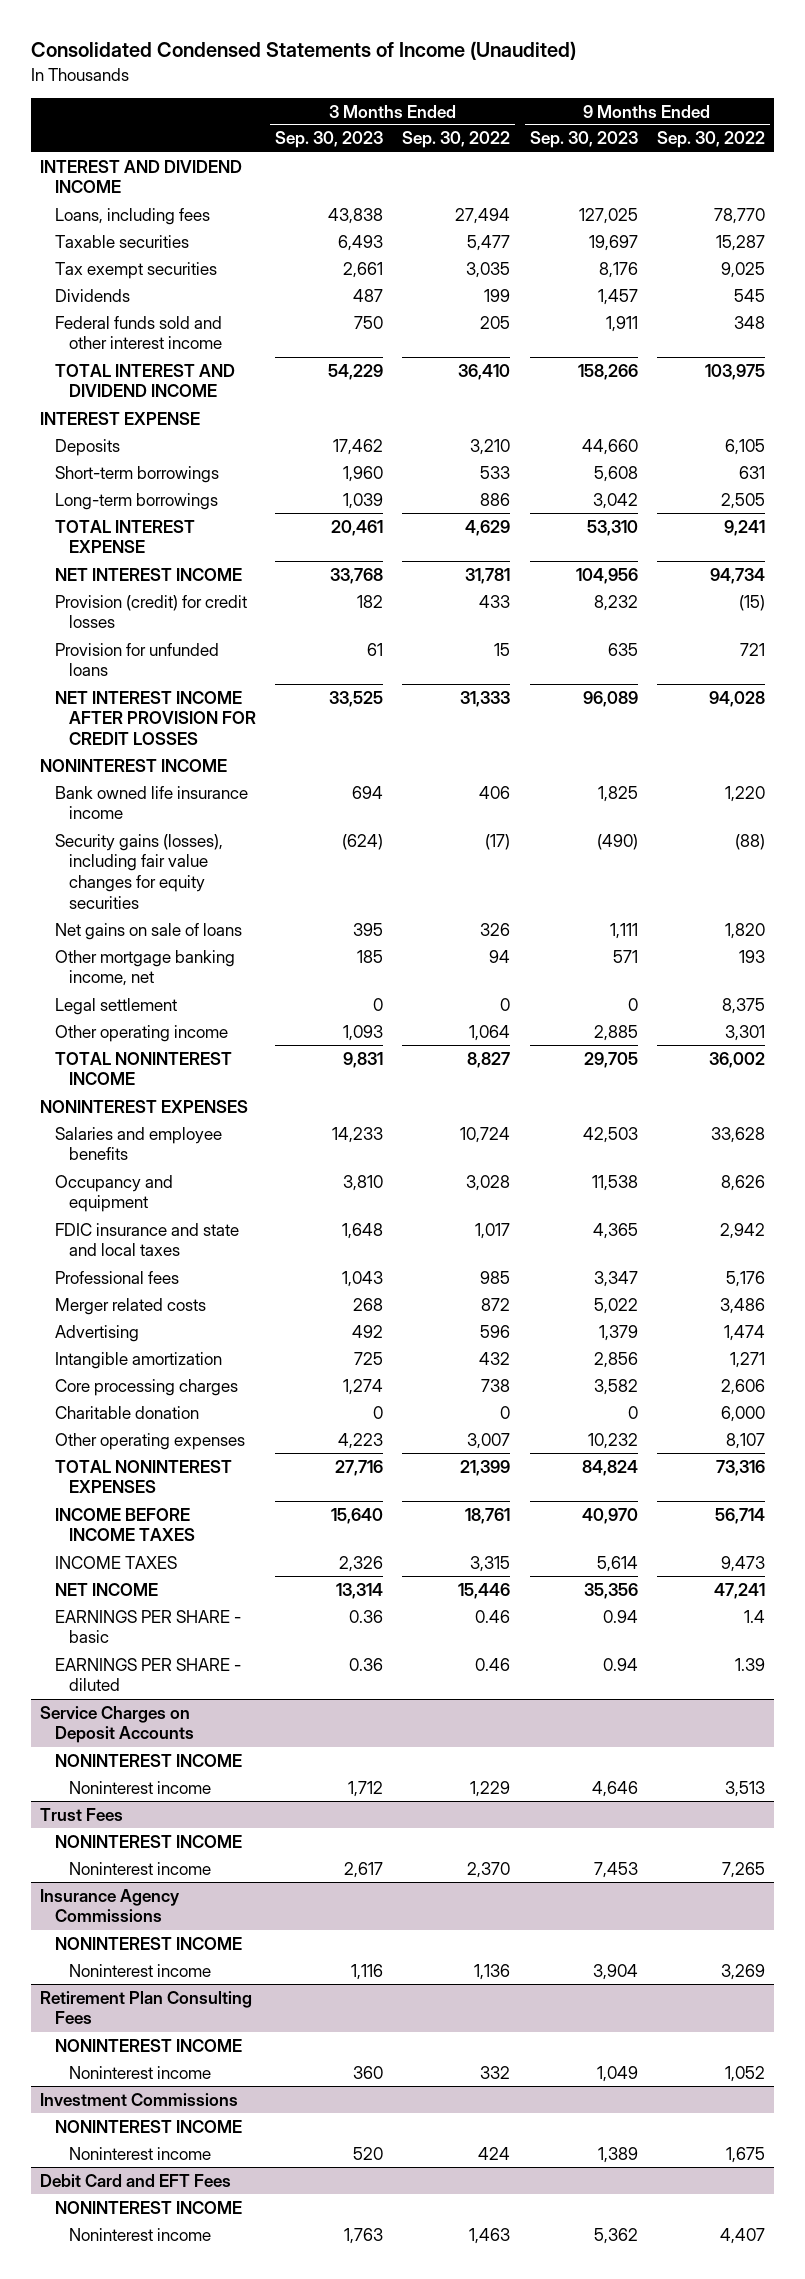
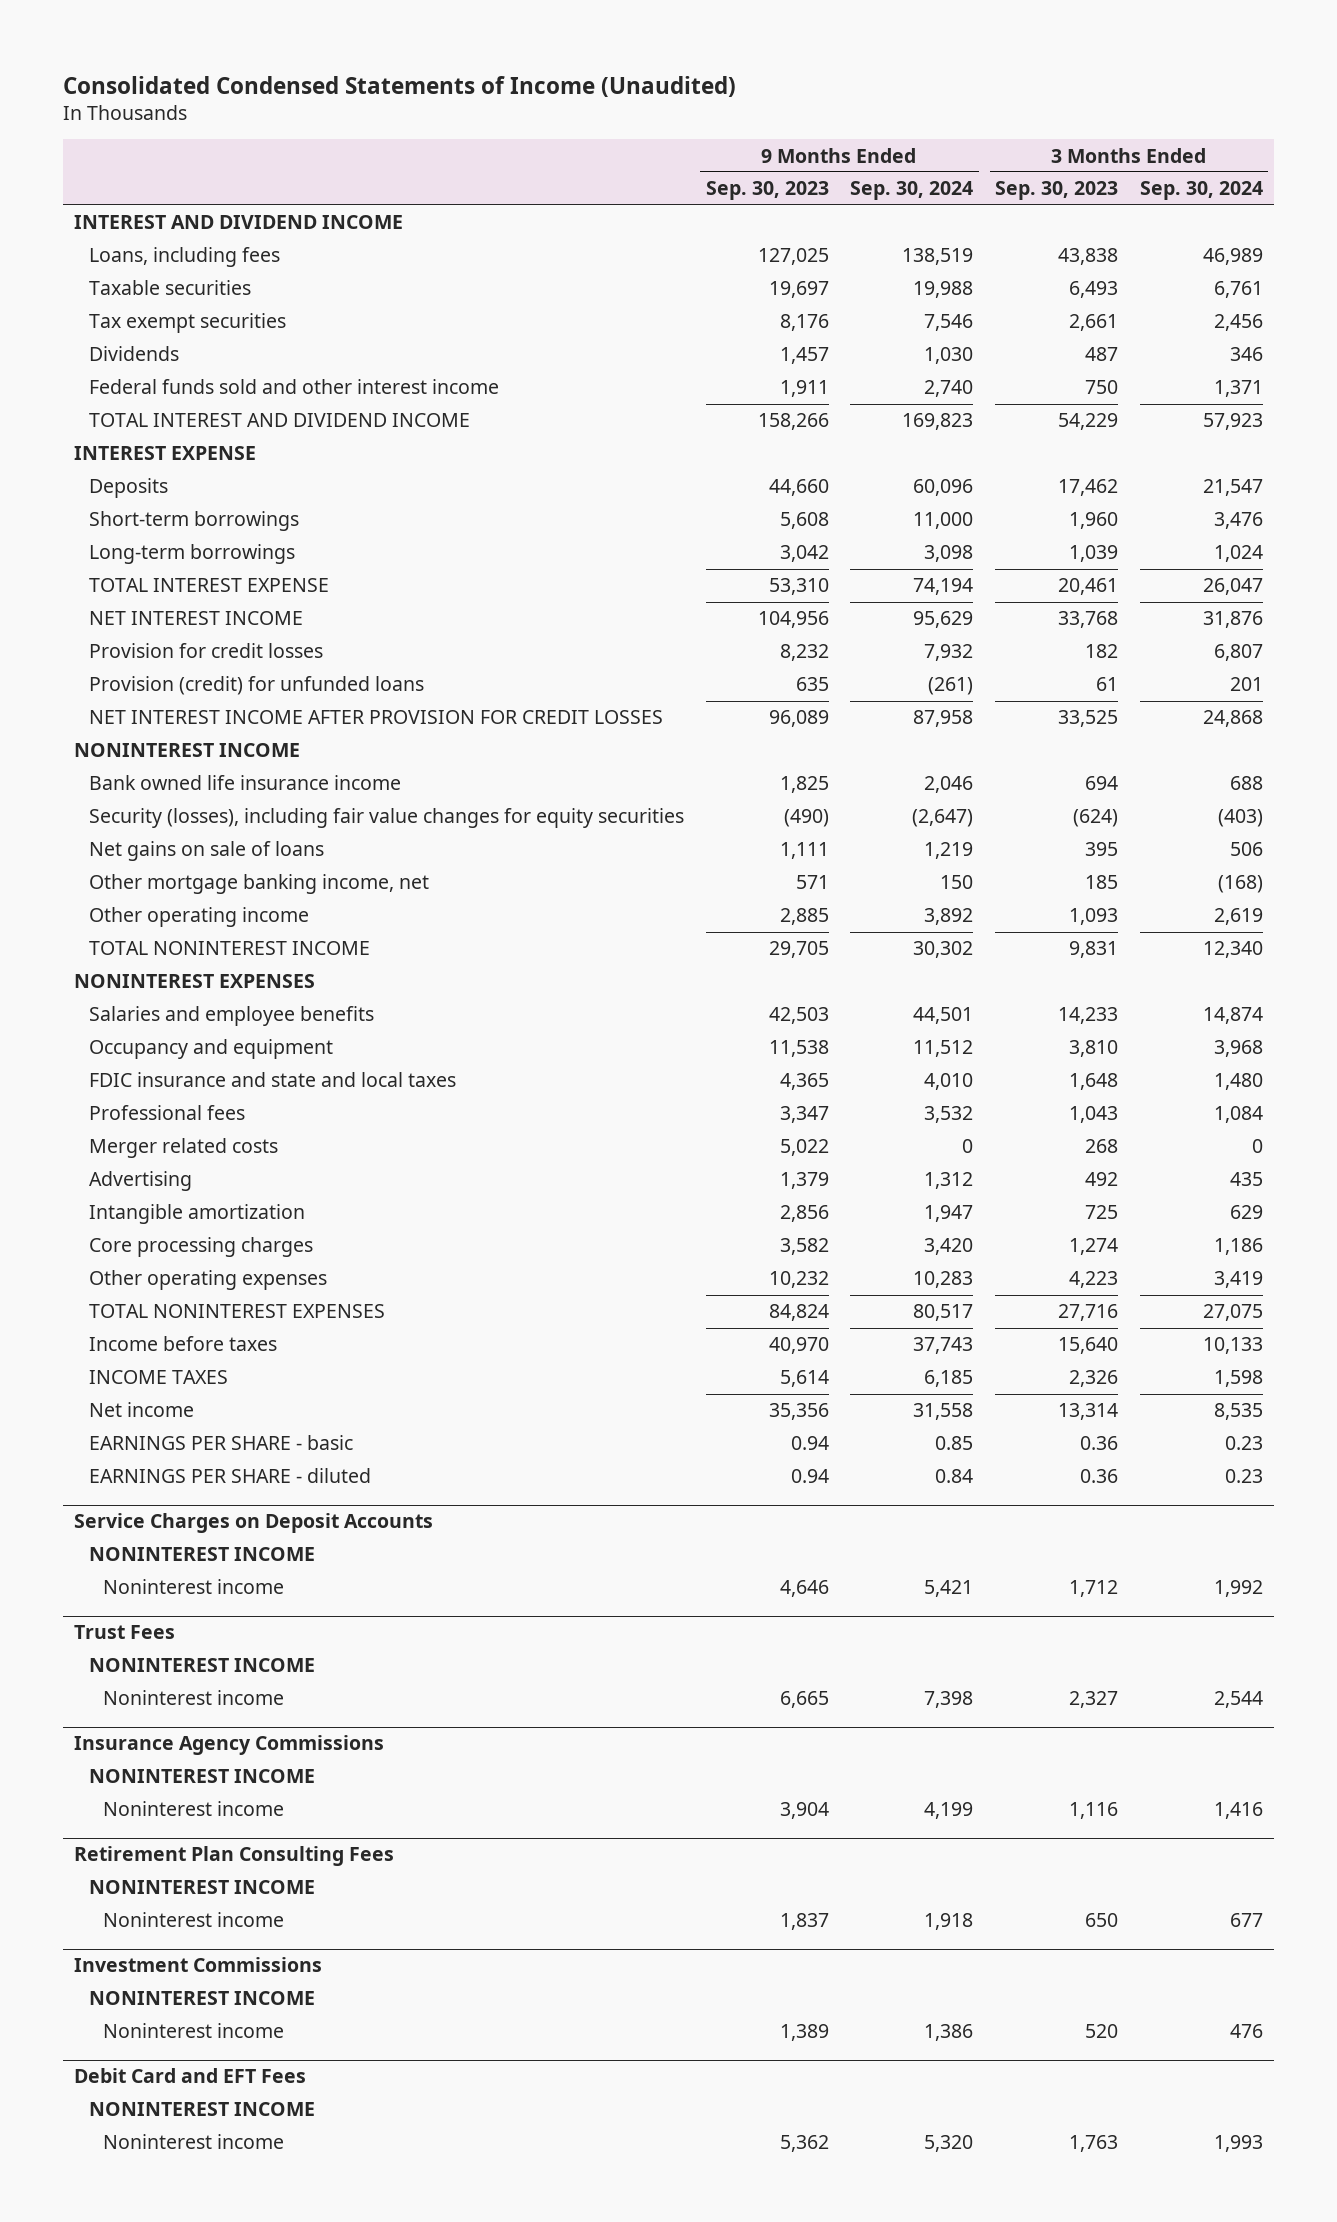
[402,131,511,149] Sep. 30, 2022 -> none
[656,131,765,149] Sep. 30, 2022 -> none
none -> [850,181,974,201] Sep. 30, 2024
none -> [1139,181,1263,201] Sep. 30, 2024
[54,594,247,629] Provision (credit) for credit losses -> [88,643,323,659] Provision for credit losses
[54,642,219,677] Provision for unfunded loans -> [88,676,424,696] Provision (credit) for unfunded loans
[54,833,223,909] Security gains (losses), including fair value changes for equity securities -> [88,808,684,829] Security (losses), including fair value changes for equity securities
[54,997,177,1015] Legal settlement -> none
[54,1405,199,1419] Charitable donation -> none
[54,1507,196,1542] INCOME BEFORE INCOME TAXES -> [88,1336,277,1352] Income before taxes
[54,1582,158,1596] NET INCOME -> [88,1402,194,1418] Net income
[344,1861,384,1878] 2,617 -> [1068,1691,1118,1709] 2,327
[593,1861,638,1878] 7,453 -> [779,1691,829,1709] 6,665
[353,2065,384,2079] 360 -> [1084,1913,1118,1928] 650
[596,2065,638,2082] 1,049 -> [779,1913,829,1931] 1,837

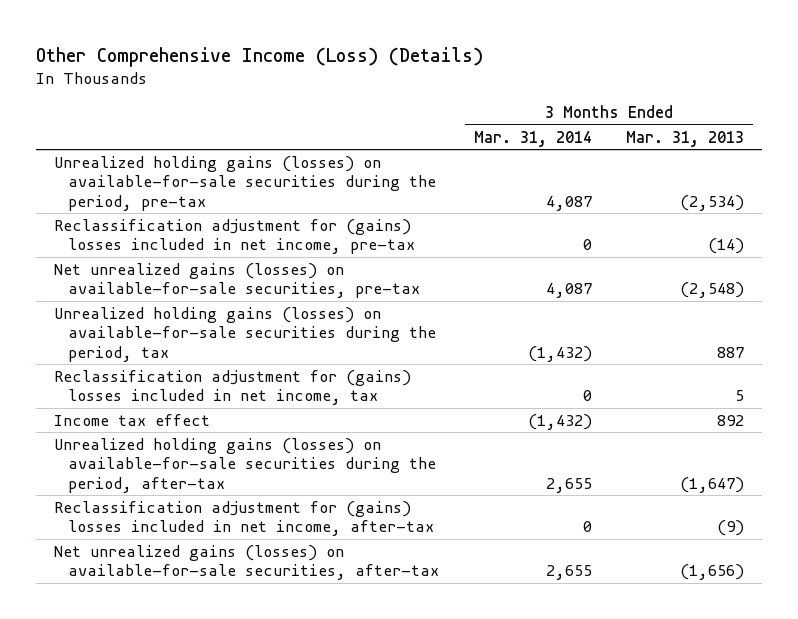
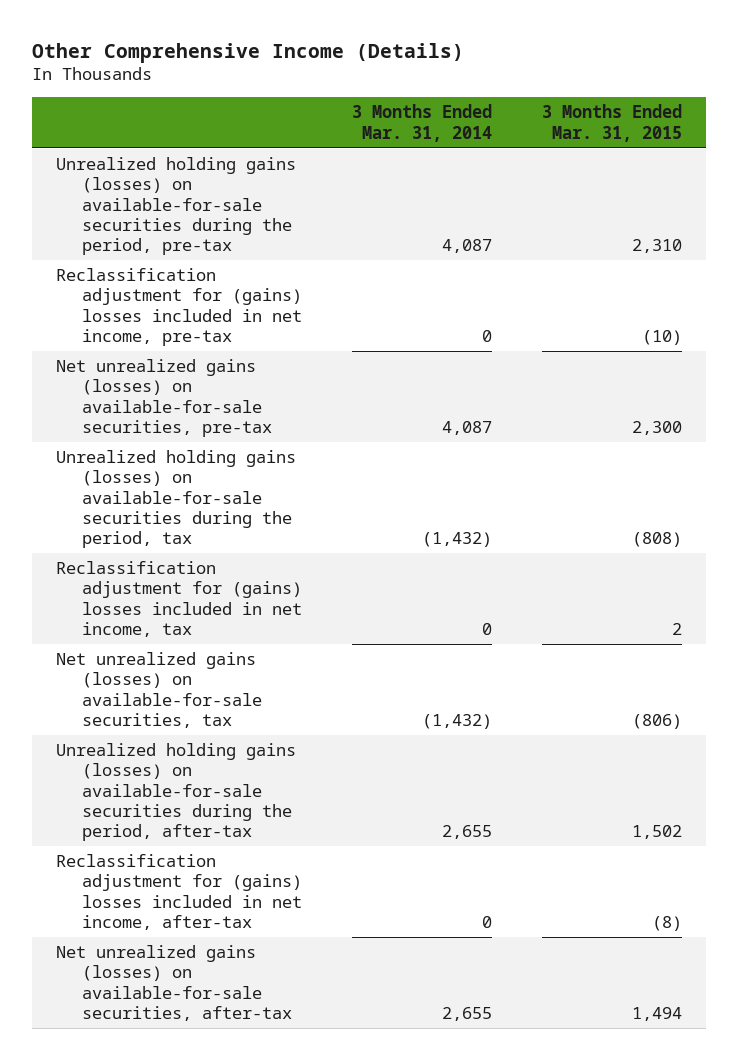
[36,46,484,67] Other Comprehensive Income (Loss) (Details) -> [31,42,464,63] Other Comprehensive Income (Details)
[626,130,745,147] Mar. 31, 2013 -> none
none -> [541,104,682,142] 3 Months Ended Mar. 31, 2015
[53,413,210,426] Income tax effect -> [56,652,263,729] Net unrealized gains (losses) on available-for-sale securities, tax

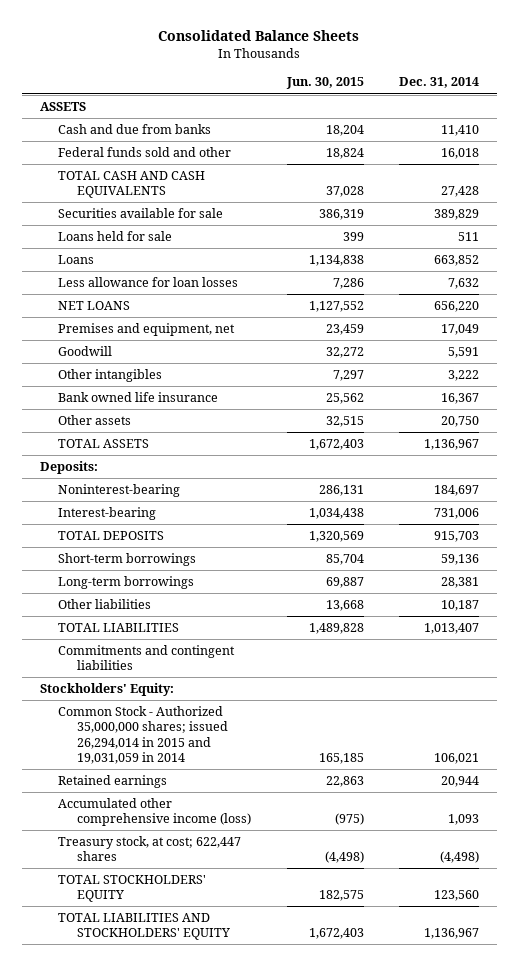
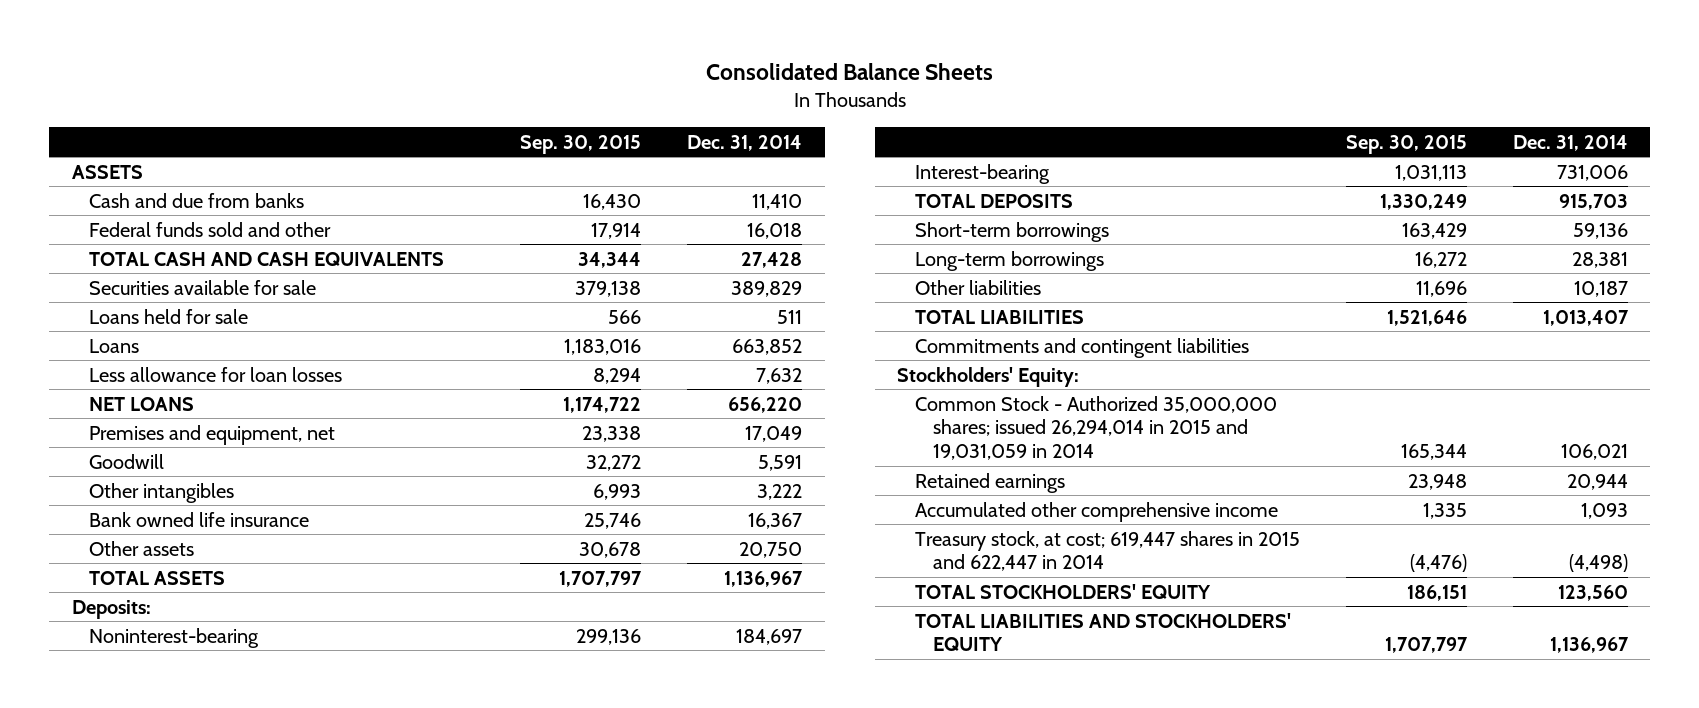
[285,77,364,90] Jun. 30, 2015 -> none
none -> [519,134,641,154] Sep. 30, 2015
[58,798,251,827] Accumulated other comprehensive income (loss) -> [915,501,1279,522] Accumulated other comprehensive income
[58,836,242,862] Treasury stock, at cost; 622,447 shares -> [915,530,1301,572] Treasury stock, at cost; 619,447 shares in 2015 and 622,447 in 2014

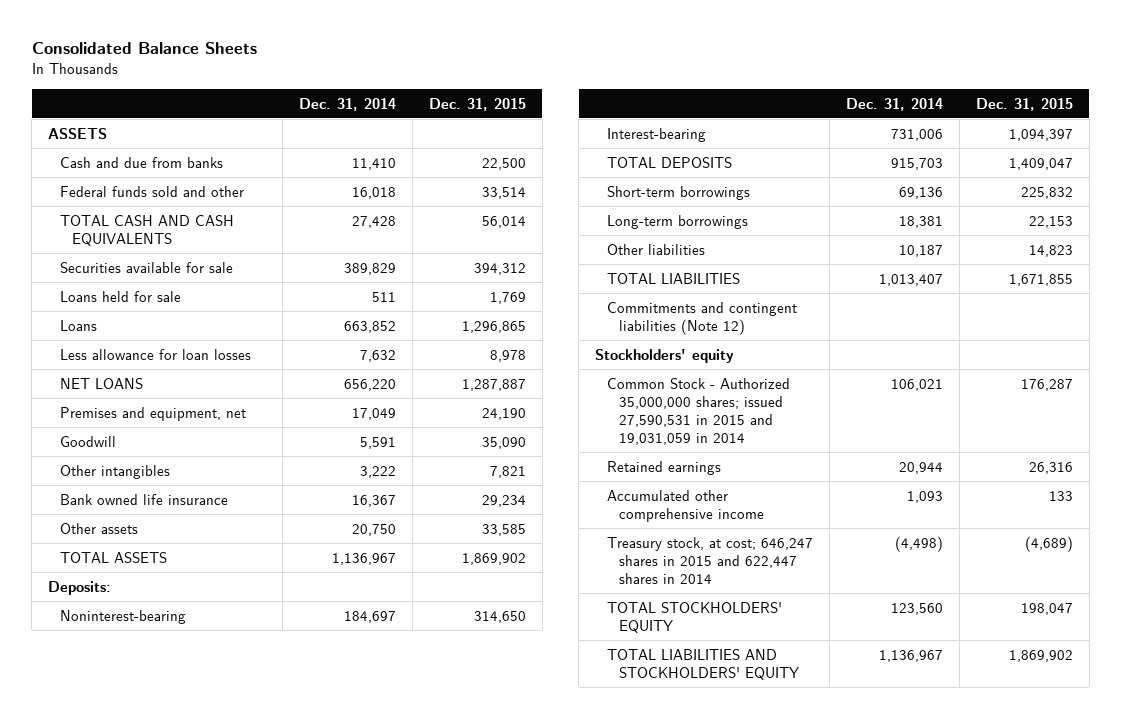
[519,134,641,154] Sep. 30, 2015 -> none
none -> [428,97,526,111] Dec. 31, 2015
[1572,222,1628,239] 59,136 -> [899,186,944,199] 69,136
[1571,251,1628,268] 28,381 -> [899,215,944,228] 18,381
[915,337,1250,358] Commitments and contingent liabilities -> [607,301,798,335] Commitments and contingent liabilities (Note 12)
[897,366,1080,387] Stockholders' Equity: -> [595,348,735,363] Stockholders' equity
[915,395,1278,461] Common Stock - Authorized 35,000,000 shares; issued 26,294,014 in 2015 and 19,031,059 in 2014 -> [607,377,791,446] Common Stock - Authorized 35,000,000 shares; issued 27,590,531 in 2015 and 19,031,059 in 2014
[915,530,1301,572] Treasury stock, at cost; 619,447 shares in 2015 and 622,447 in 2014 -> [607,536,814,585] Treasury stock, at cost; 646,247 shares in 2015 and 622,447 shares in 2014

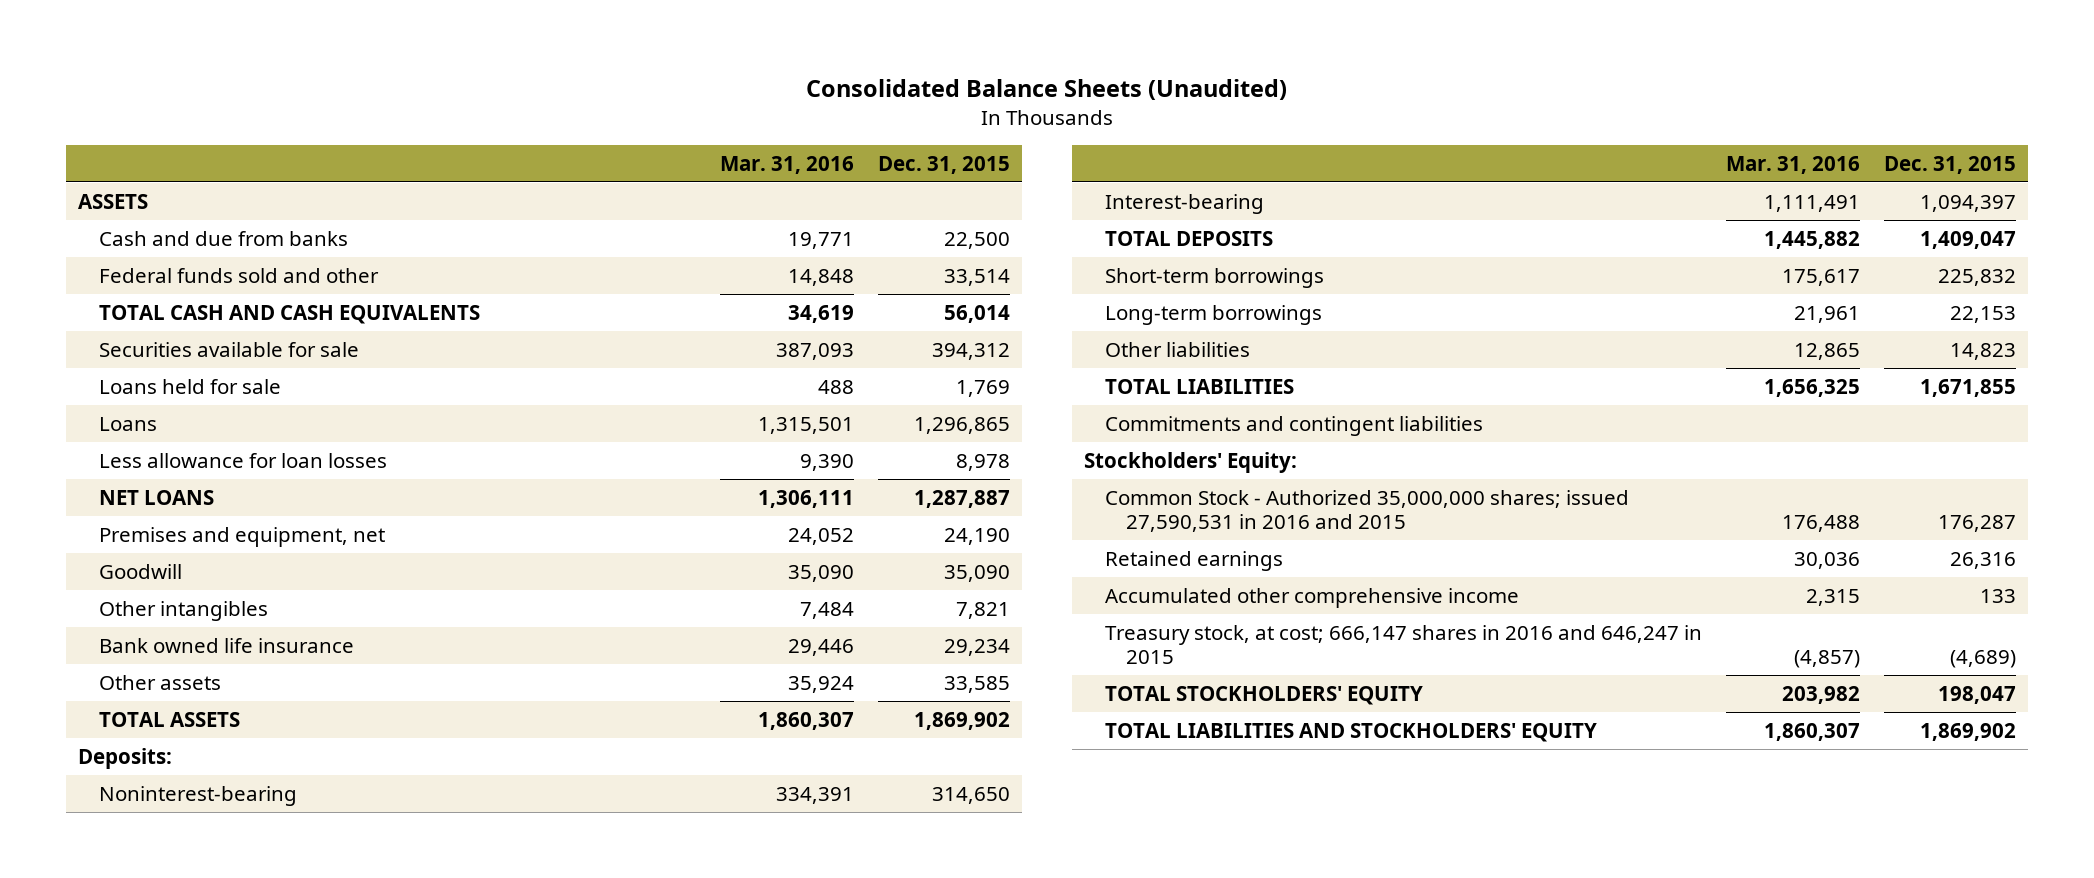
[31,42,257,55] Consolidated Balance Sheets -> [806,79,1288,101] Consolidated Balance Sheets (Unaudited)
[298,97,396,111] Dec. 31, 2014 -> none
none -> [719,155,854,174] Mar. 31, 2016
[607,301,798,335] Commitments and contingent liabilities (Note 12) -> [1105,415,1484,436] Commitments and contingent liabilities
[595,348,735,363] Stockholders' equity -> [1084,451,1298,473] Stockholders' Equity:
[607,377,791,446] Common Stock - Authorized 35,000,000 shares; issued 27,590,531 in 2015 and 19,031,059 in 2014 -> [1105,489,1630,532] Common Stock - Authorized 35,000,000 shares; issued 27,590,531 in 2016 and 2015
[607,536,814,585] Treasury stock, at cost; 646,247 shares in 2015 and 622,447 shares in 2014 -> [1105,624,1703,664] Treasury stock, at cost; 666,147 shares in 2016 and 646,247 in 2015

